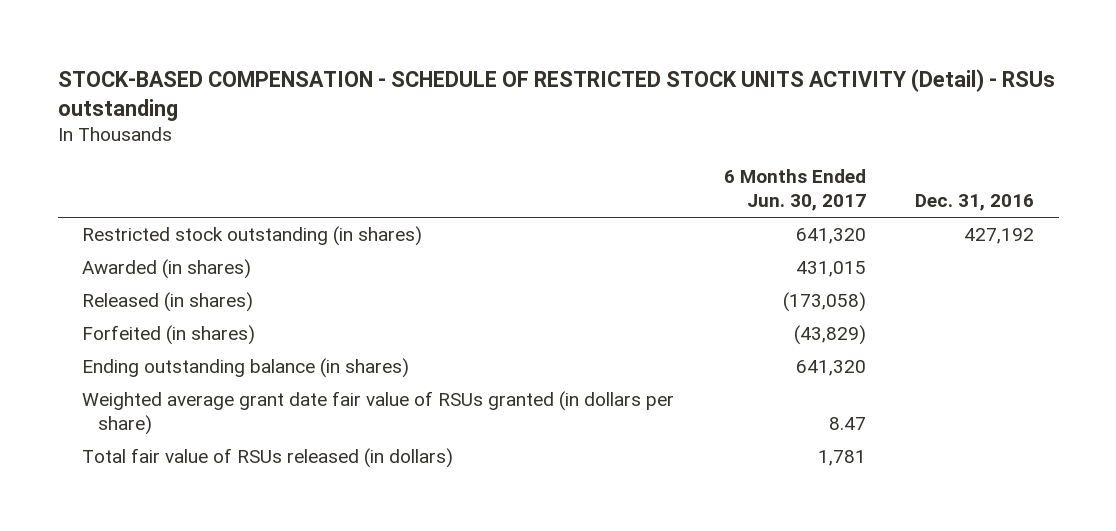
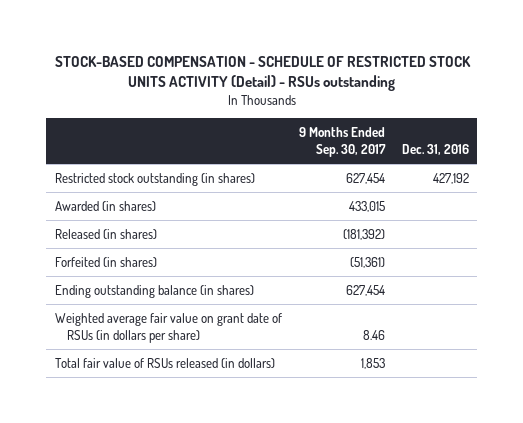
[723,169,866,212] 6 Months Ended Jun. 30, 2017 -> none
none -> [298,126,386,158] 9 Months Ended Sep. 30, 2017
[82,391,675,436] Weighted average grant date fair value of RSUs granted (in dollars per share) -> [54,312,282,343] Weighted average fair value on grant date of RSUs (in dollars per share)

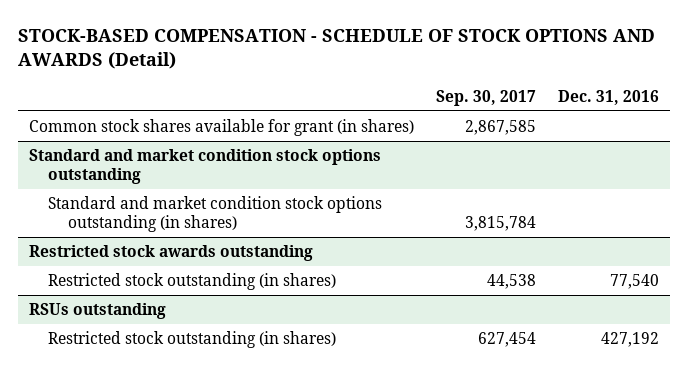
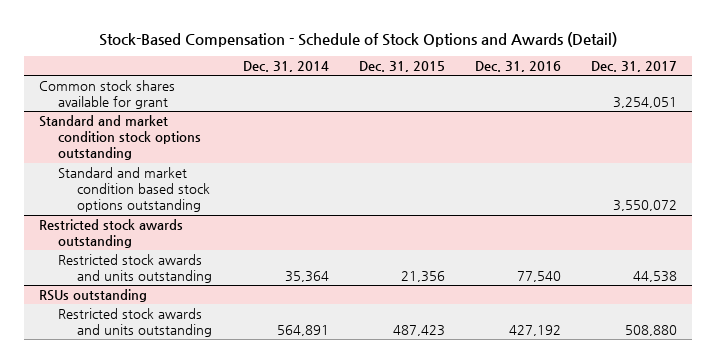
[17,29,655,70] STOCK-BASED COMPENSATION - SCHEDULE OF STOCK OPTIONS AND AWARDS (Detail) -> [99,31,618,47] Stock-Based Compensation - Schedule of Stock Options and Awards (Detail)
[435,90,536,107] Sep. 30, 2017 -> none
none -> [242,61,329,73] Dec. 31, 2014
none -> [358,61,445,73] Dec. 31, 2015
none -> [591,61,678,73] Dec. 31, 2017
[28,119,414,137] Common stock shares available for grant (in shares) -> [39,80,176,110] Common stock shares available for grant
[48,196,383,233] Standard and market condition stock options outstanding (in shares) -> [58,167,211,213] Standard and market condition based stock options outstanding
[48,273,337,291] Restricted stock outstanding (in shares) -> [58,254,213,284] Restricted stock awards and units outstanding
[48,331,337,349] Restricted stock outstanding (in shares) -> [58,308,213,338] Restricted stock awards and units outstanding

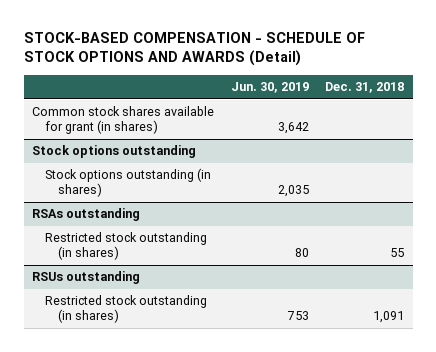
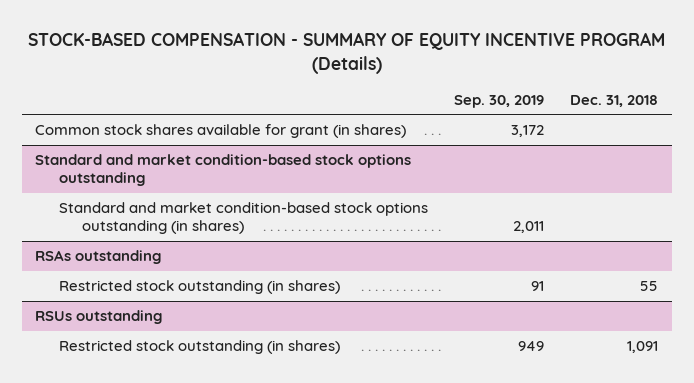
[23,31,365,67] STOCK-BASED COMPENSATION - SCHEDULE OF STOCK OPTIONS AND AWARDS (Detail) -> [27,31,665,74] STOCK-BASED COMPENSATION - SUMMARY OF EQUITY INCENTIVE PROGRAM (Details)
[230,82,309,94] Jun. 30, 2019 -> none
none -> [454,94,545,108] Sep. 30, 2019
[32,145,197,159] Stock options outstanding -> [35,154,412,187] Standard and market condition-based stock options outstanding
[44,168,211,197] Stock options outstanding (in shares) -> [58,202,428,235] Standard and market condition-based stock options outstanding (in shares)

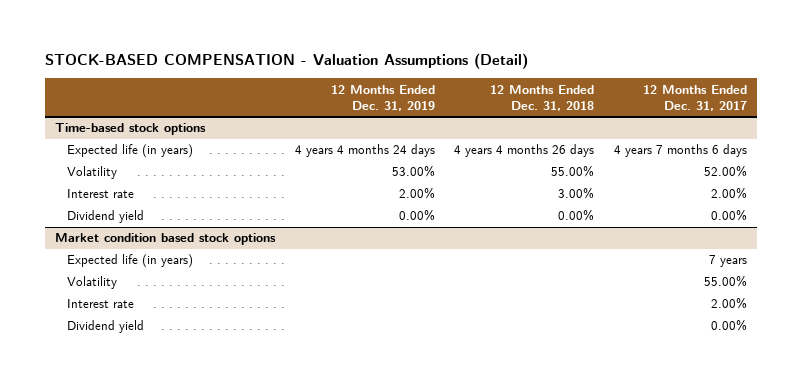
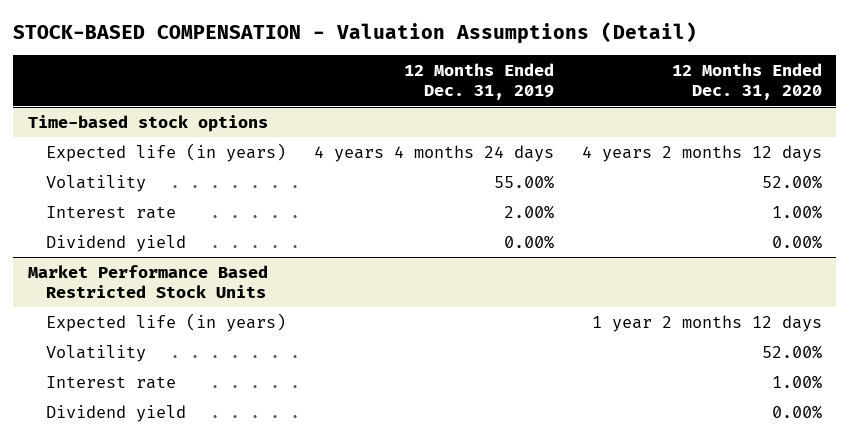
[490,84,595,111] 12 Months Ended Dec. 31, 2018 -> none
[643,84,748,111] 12 Months Ended Dec. 31, 2017 -> none
none -> [672,63,823,101] 12 Months Ended Dec. 31, 2020
[391,165,435,178] 53.00% -> [493,174,554,189] 55.00%
[55,233,277,246] Market condition based stock options -> none
[66,254,193,269] Expected life (in years) -> none
[66,276,117,290] Volatility -> none
[66,299,134,309] Interest rate -> none
[66,320,144,334] Dividend yield -> none
none -> [27,264,268,299] Market Performance Based Restricted Stock Units
none -> [45,312,286,332] Expected life (in years)
none -> [45,344,146,362] Volatility
none -> [45,375,176,389] Interest rate
none -> [45,404,186,422] Dividend yield

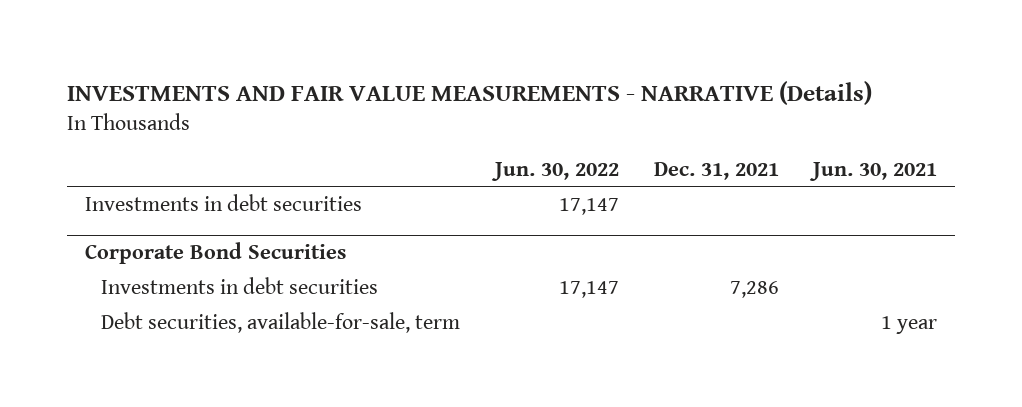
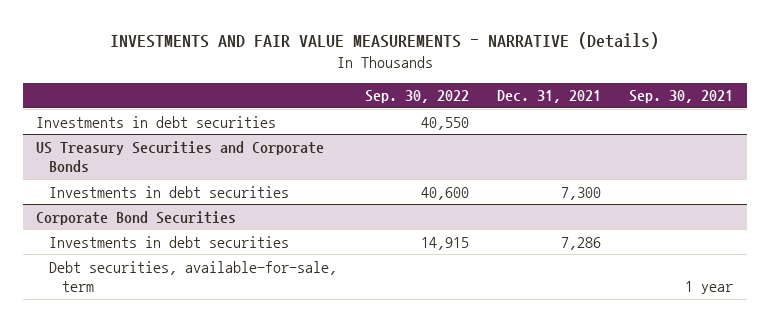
[491,161,620,181] Jun. 30, 2022 -> none
[809,161,938,181] Jun. 30, 2021 -> none
none -> [365,90,470,104] Sep. 30, 2022
none -> [628,90,733,104] Sep. 30, 2021
none -> [36,140,325,173] US Treasury Securities and Corporate Bonds
none -> [49,185,290,198] Investments in debt securities

